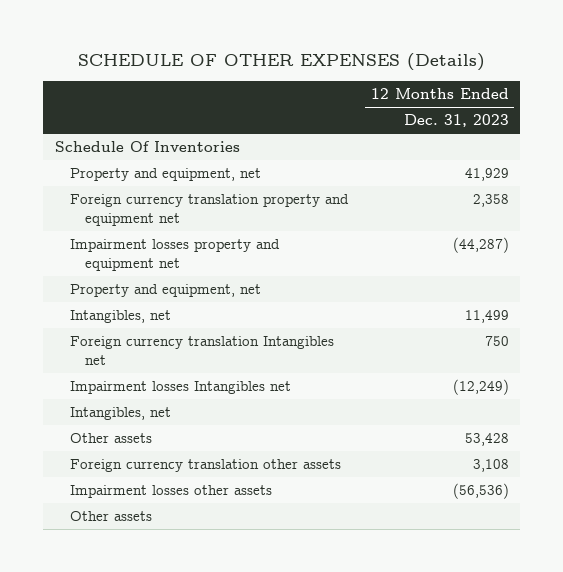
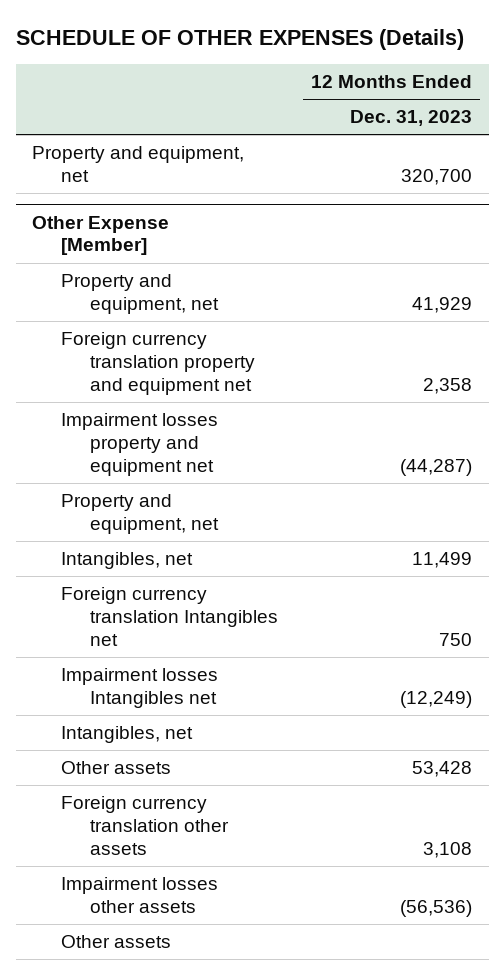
[54,141,240,153] Schedule Of Inventories -> none
none -> [32,146,245,182] Property and equipment, net
none -> [32,215,170,256] Other Expense [Member]

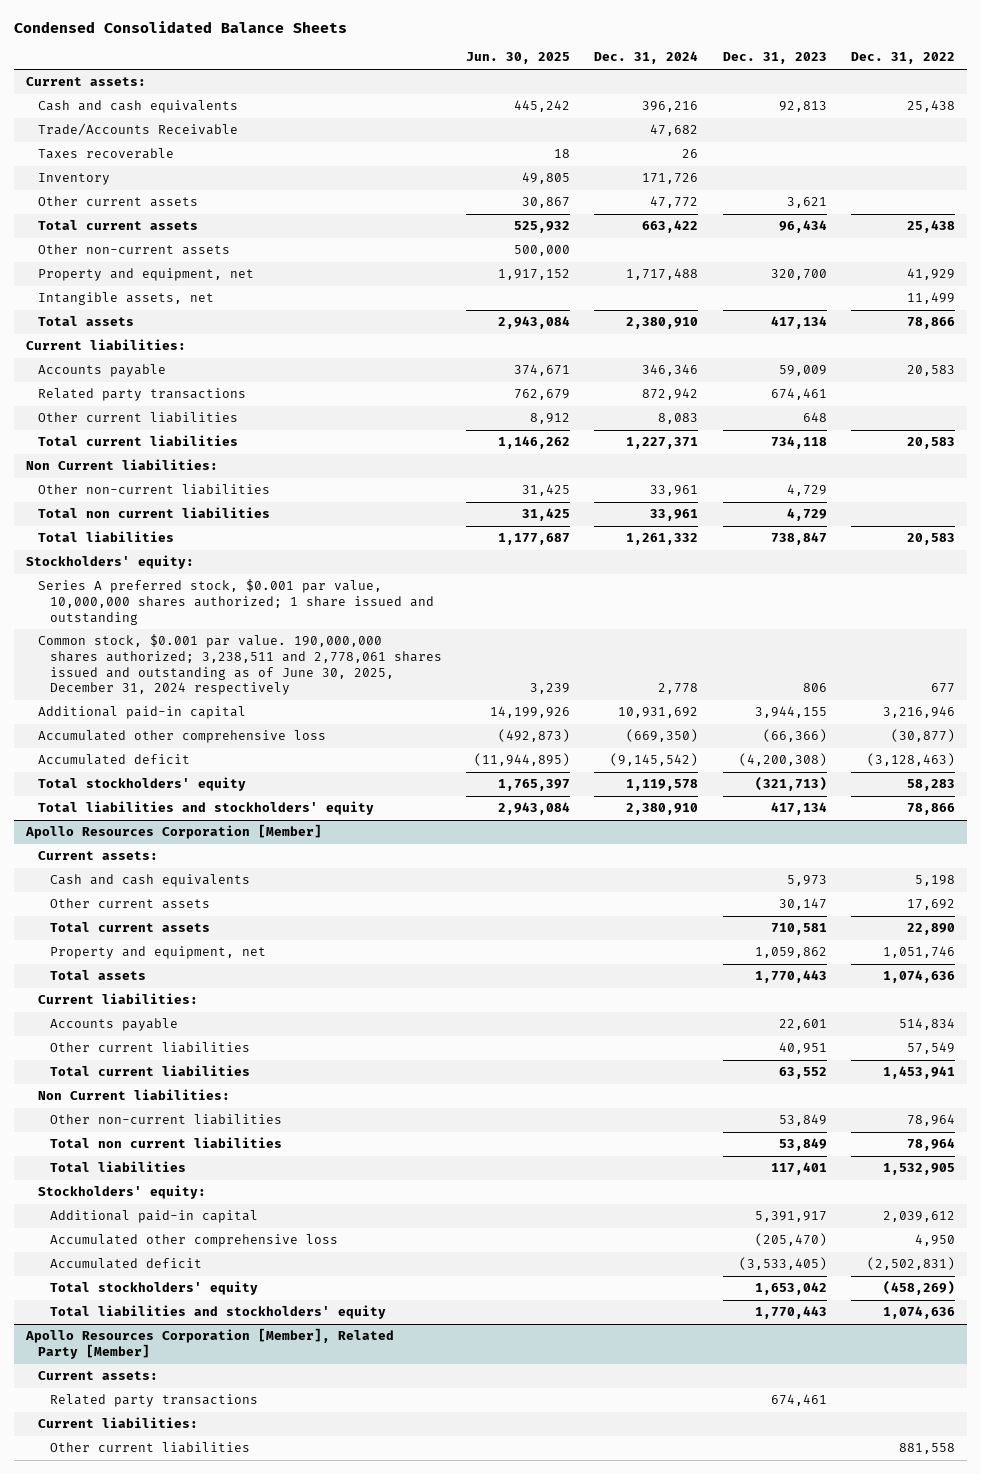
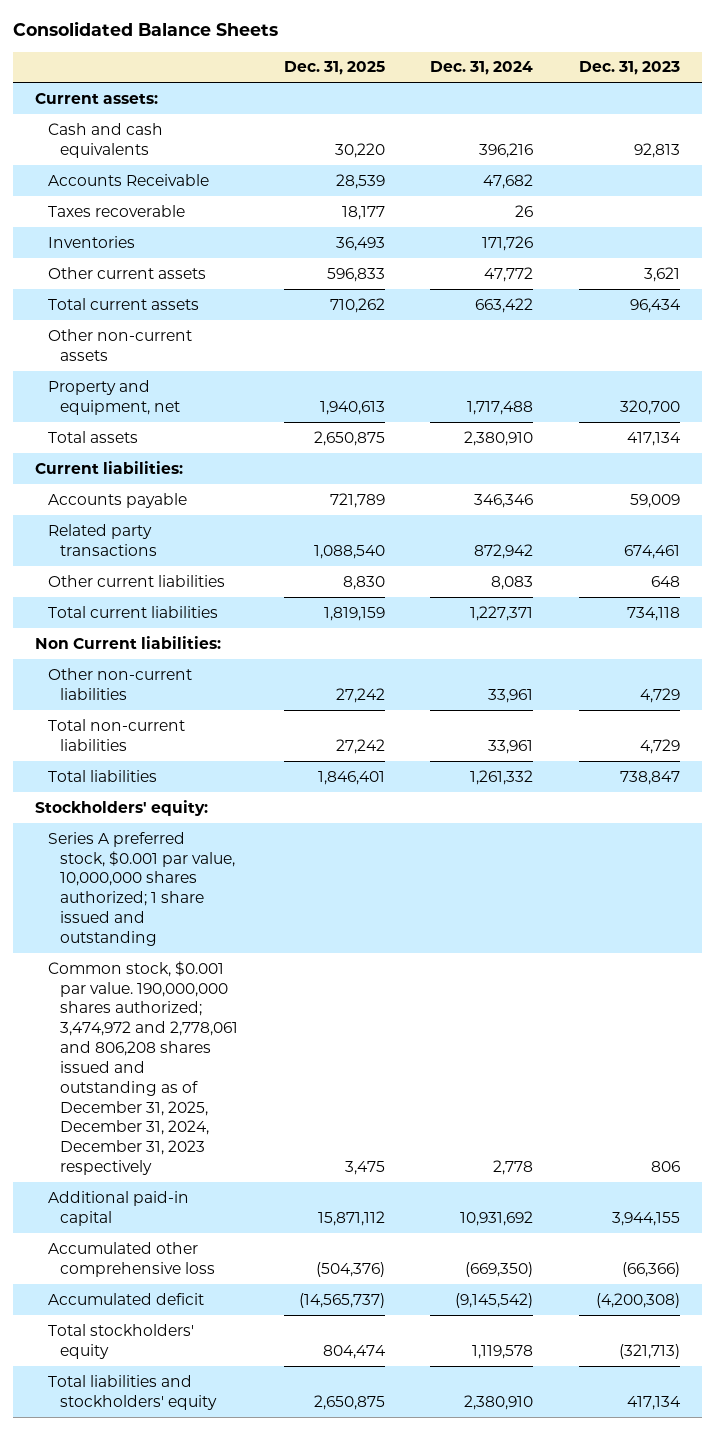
[13,20,347,33] Condensed Consolidated Balance Sheets -> [12,21,278,37] Consolidated Balance Sheets
[466,52,571,65] Jun. 30, 2025 -> none
[850,52,955,65] Dec. 31, 2022 -> none
none -> [283,61,385,76] Dec. 31, 2025
[37,123,238,137] Trade/Accounts Receivable -> [47,173,209,186] Accounts Receivable
[37,173,110,186] Inventory -> [47,235,135,248] Inventories
[37,292,214,306] Intangible assets, net -> none
[37,507,270,519] Total non current liabilities -> [47,718,185,751] Total non-current liabilities
[37,634,442,696] Common stock, $0.001 par value. 190,000,000 shares authorized; 3,238,511 and 2,778,061 shares issued and outstanding as of June 30, 2025, December 31, 2024 respectively -> [47,960,238,1175] Common stock, $0.001 par value. 190,000,000 shares authorized; 3,474,972 and 2,778,061 and 806,208 shares issued and outstanding as of December 31, 2025, December 31, 2024, December 31, 2023 respectively
[24,824,322,840] Apollo Resources Corporation [Member] -> none
[37,851,158,861] Current assets: -> none
[49,874,250,888] Cash and cash equivalents -> none
[49,898,210,910] Other current assets -> none
[49,922,210,933] Total current assets -> none
[49,946,266,960] Property and equipment, net -> none
[49,970,146,981] Total assets -> none
[37,993,198,1005] Current liabilities: -> none
[49,1018,178,1032] Accounts payable -> none
[49,1042,250,1054] Other current liabilities -> none
[49,1065,250,1077] Total current liabilities -> none
[37,1089,230,1101] Non Current liabilities: -> none
[49,1114,282,1126] Other non-current liabilities -> none
[49,1137,282,1149] Total non current liabilities -> none
[49,1161,186,1173] Total liabilities -> none
[37,1185,206,1200] Stockholders' equity: -> none
[49,1210,258,1224] Additional paid-in capital -> none
[49,1234,338,1248] Accumulated other comprehensive loss -> none
[49,1258,202,1270] Accumulated deficit -> none
[49,1281,258,1296] Total stockholders' equity -> none
[49,1305,386,1320] Total liabilities and stockholders' equity -> none
[24,1328,394,1359] Apollo Resources Corporation [Member], Related Party [Member] -> none
[37,1371,158,1381] Current assets: -> none
[49,1394,258,1408] Related party transactions -> none
[37,1417,198,1429] Current liabilities: -> none
[49,1442,250,1454] Other current liabilities -> none

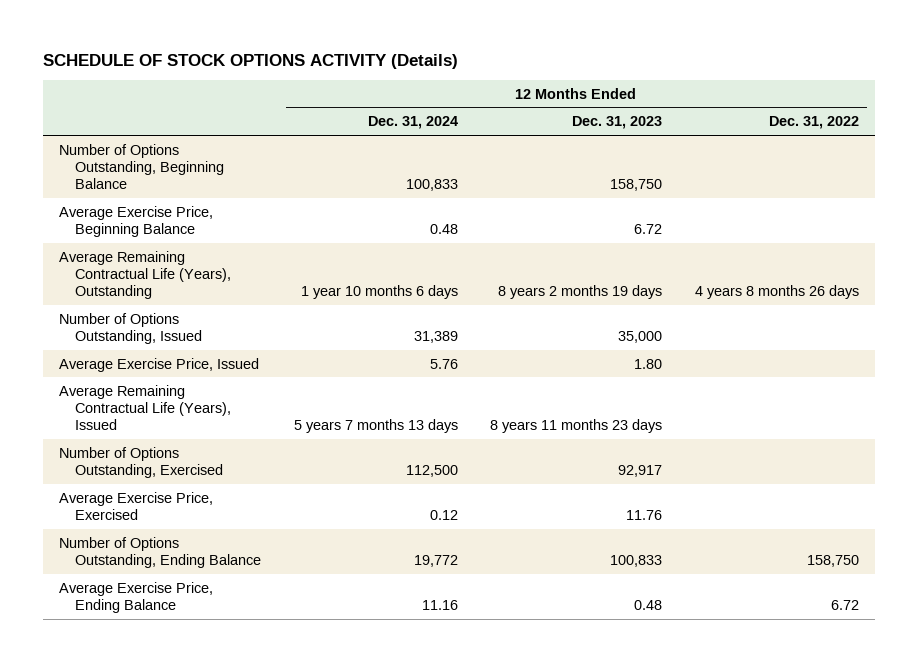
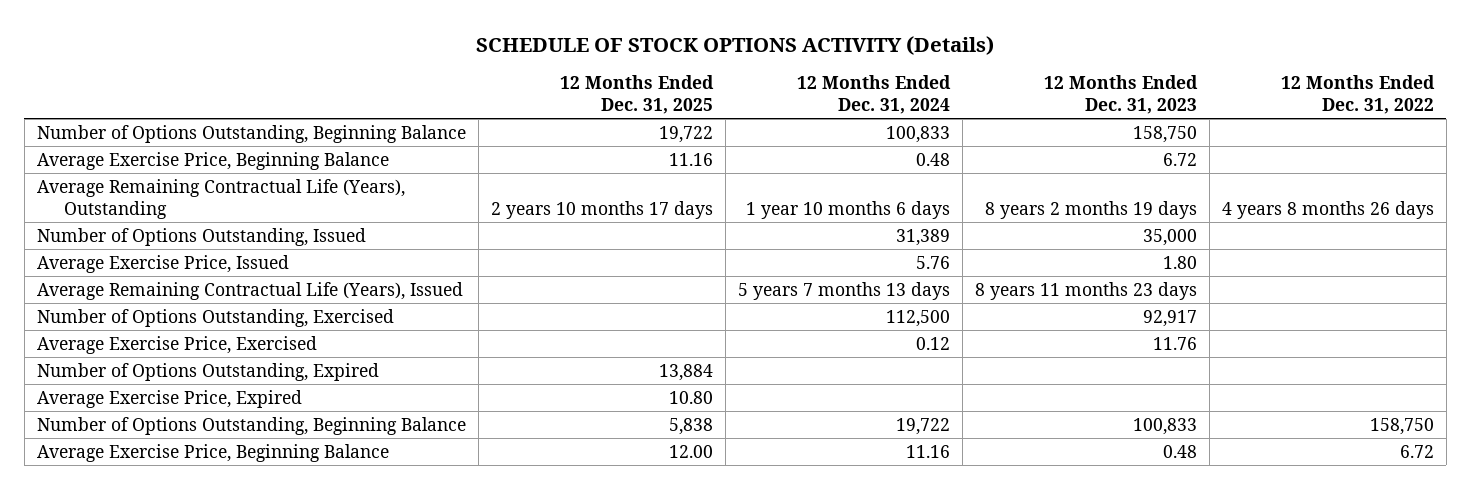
none -> [559,75,714,115] 12 Months Ended Dec. 31, 2025
none -> [36,362,379,381] Number of Options Outstanding, Expired
none -> [36,389,302,408] Average Exercise Price, Expired
[58,536,262,568] Number of Options Outstanding, Ending Balance -> [36,416,466,435] Number of Options Outstanding, Beginning Balance
[413,554,458,567] 19,772 -> [895,417,950,435] 19,722
[58,581,213,613] Average Exercise Price, Ending Balance -> [36,443,389,462] Average Exercise Price, Beginning Balance

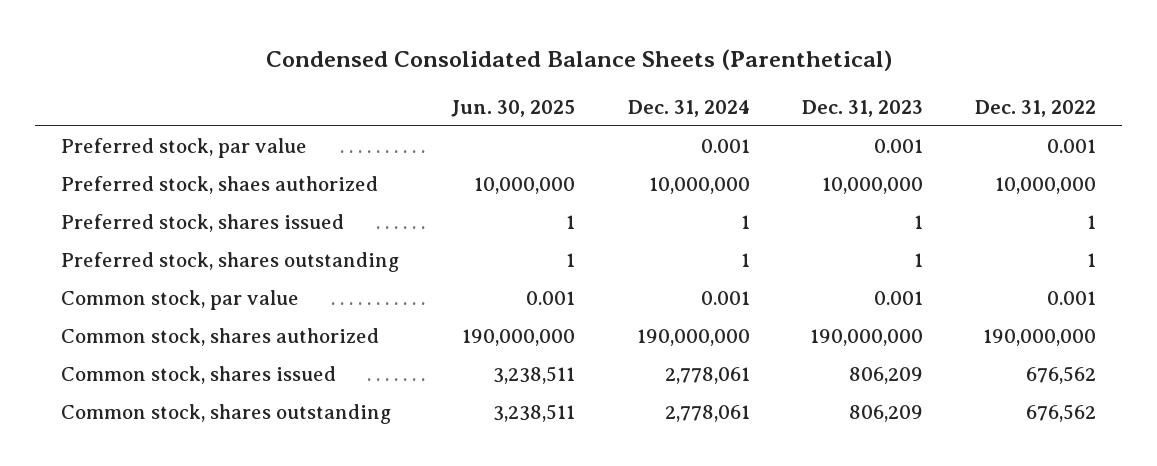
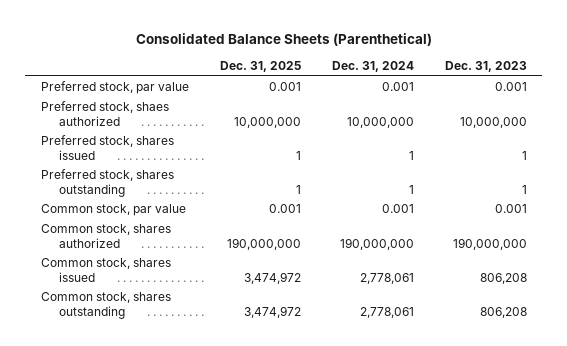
[265,48,892,71] Condensed Consolidated Balance Sheets (Parenthetical) -> [135,32,432,46] Consolidated Balance Sheets (Parenthetical)
[451,99,576,117] Jun. 30, 2025 -> none
[974,99,1096,117] Dec. 31, 2022 -> none
none -> [219,60,301,72] Dec. 31, 2025
[848,367,923,385] 806,209 -> [479,272,527,284] 806,208
[848,405,923,423] 806,209 -> [479,306,527,318] 806,208

